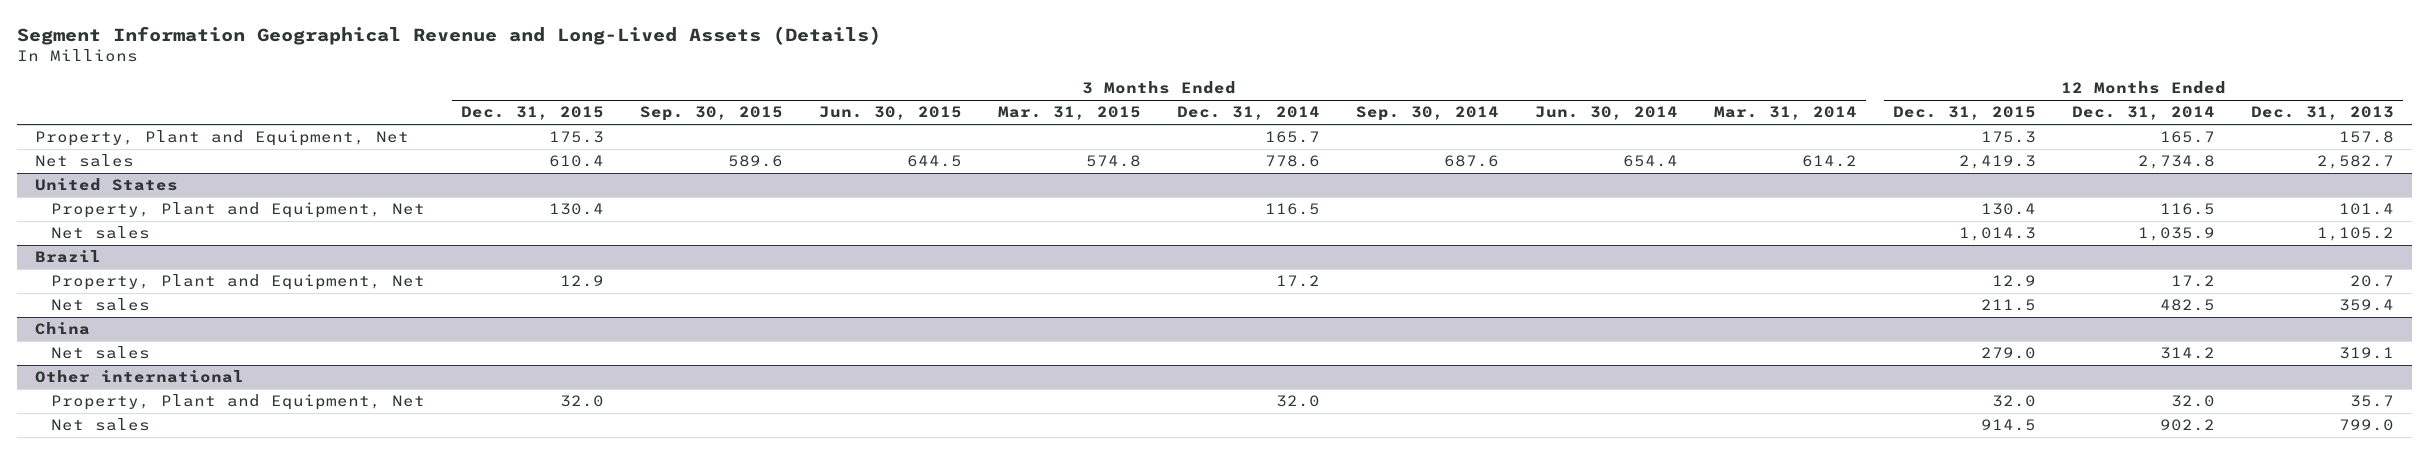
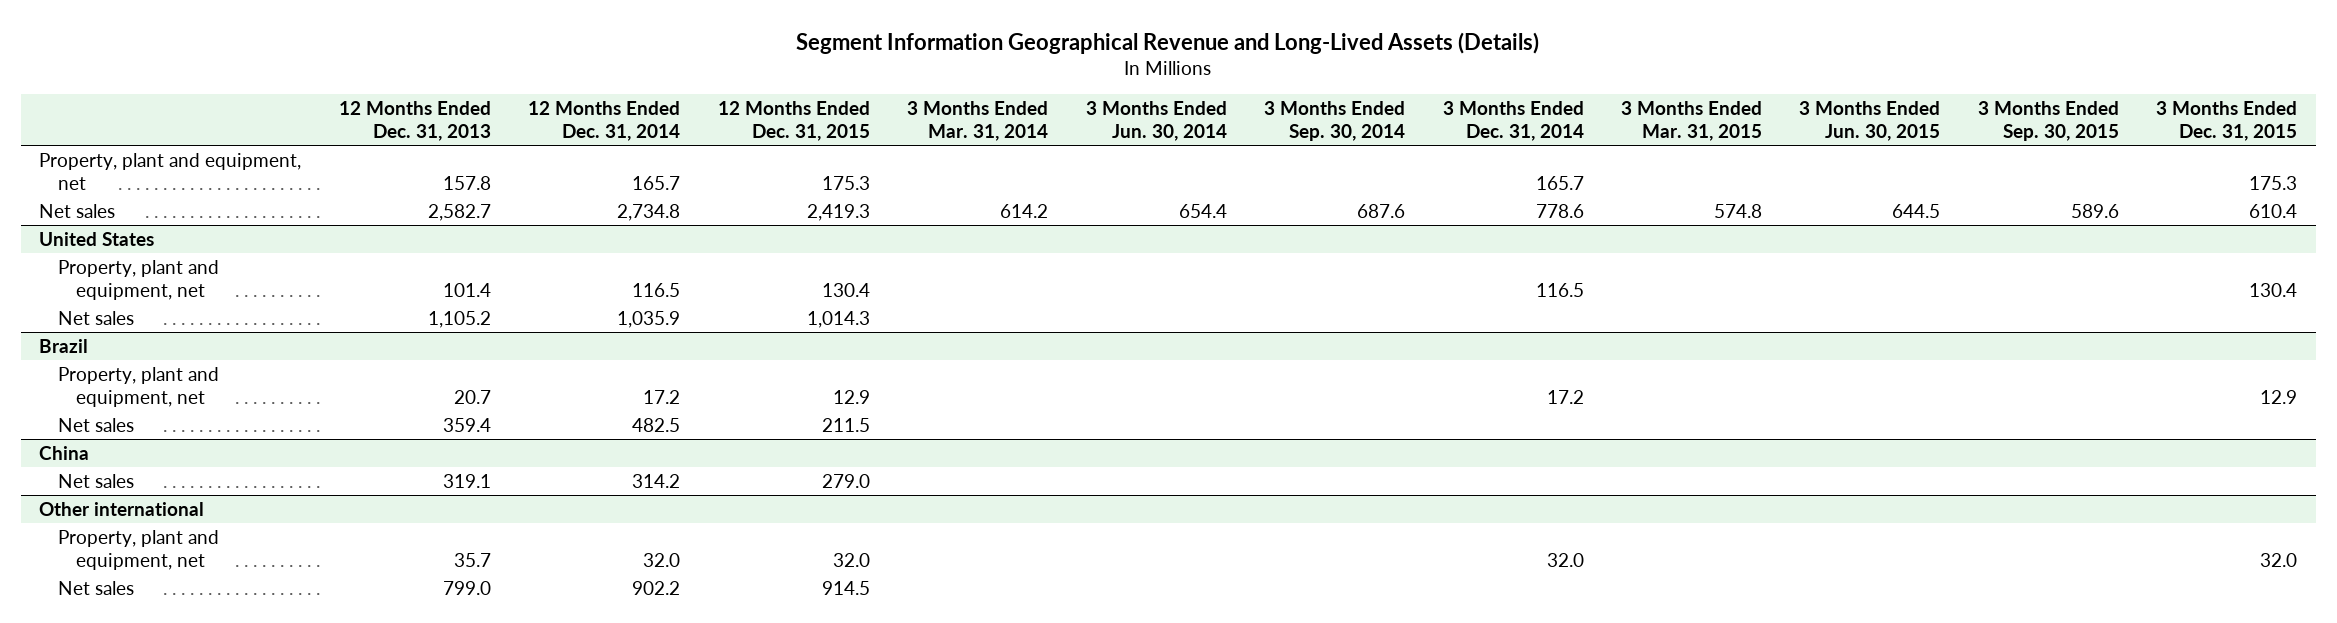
[35,130,410,147] Property, Plant and Equipment, Net -> [39,152,302,190] Property, plant and equipment, net
[51,202,426,219] Property, Plant and Equipment, Net -> [57,259,219,300] Property, plant and equipment, net
[51,274,426,291] Property, Plant and Equipment, Net -> [57,366,219,407] Property, plant and equipment, net
[51,394,426,411] Property, Plant and Equipment, Net -> [57,529,219,570] Property, plant and equipment, net

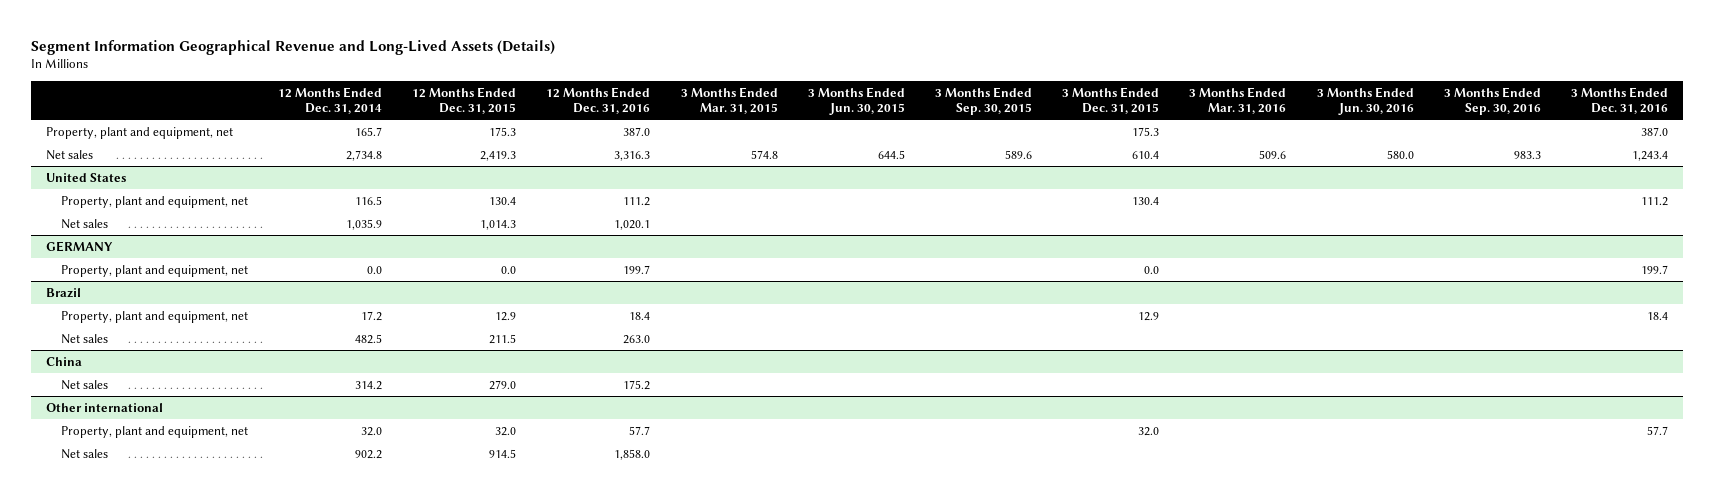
[338,100,491,141] 12 Months Ended Dec. 31, 2013 -> none
[907,100,1049,141] 3 Months Ended Mar. 31, 2014 -> none
[1085,100,1227,141] 3 Months Ended Jun. 30, 2014 -> none
[1264,100,1406,141] 3 Months Ended Sep. 30, 2014 -> none
[1442,100,1584,141] 3 Months Ended Dec. 31, 2014 -> none
none -> [546,87,651,115] 12 Months Ended Dec. 31, 2016
none -> [1189,87,1287,115] 3 Months Ended Mar. 31, 2016
none -> [1316,87,1414,116] 3 Months Ended Jun. 30, 2016
none -> [1443,87,1541,116] 3 Months Ended Sep. 30, 2016
none -> [1571,87,1669,115] 3 Months Ended Dec. 31, 2016
none -> [45,240,113,252] GERMANY
none -> [60,264,248,277] Property, plant and equipment, net

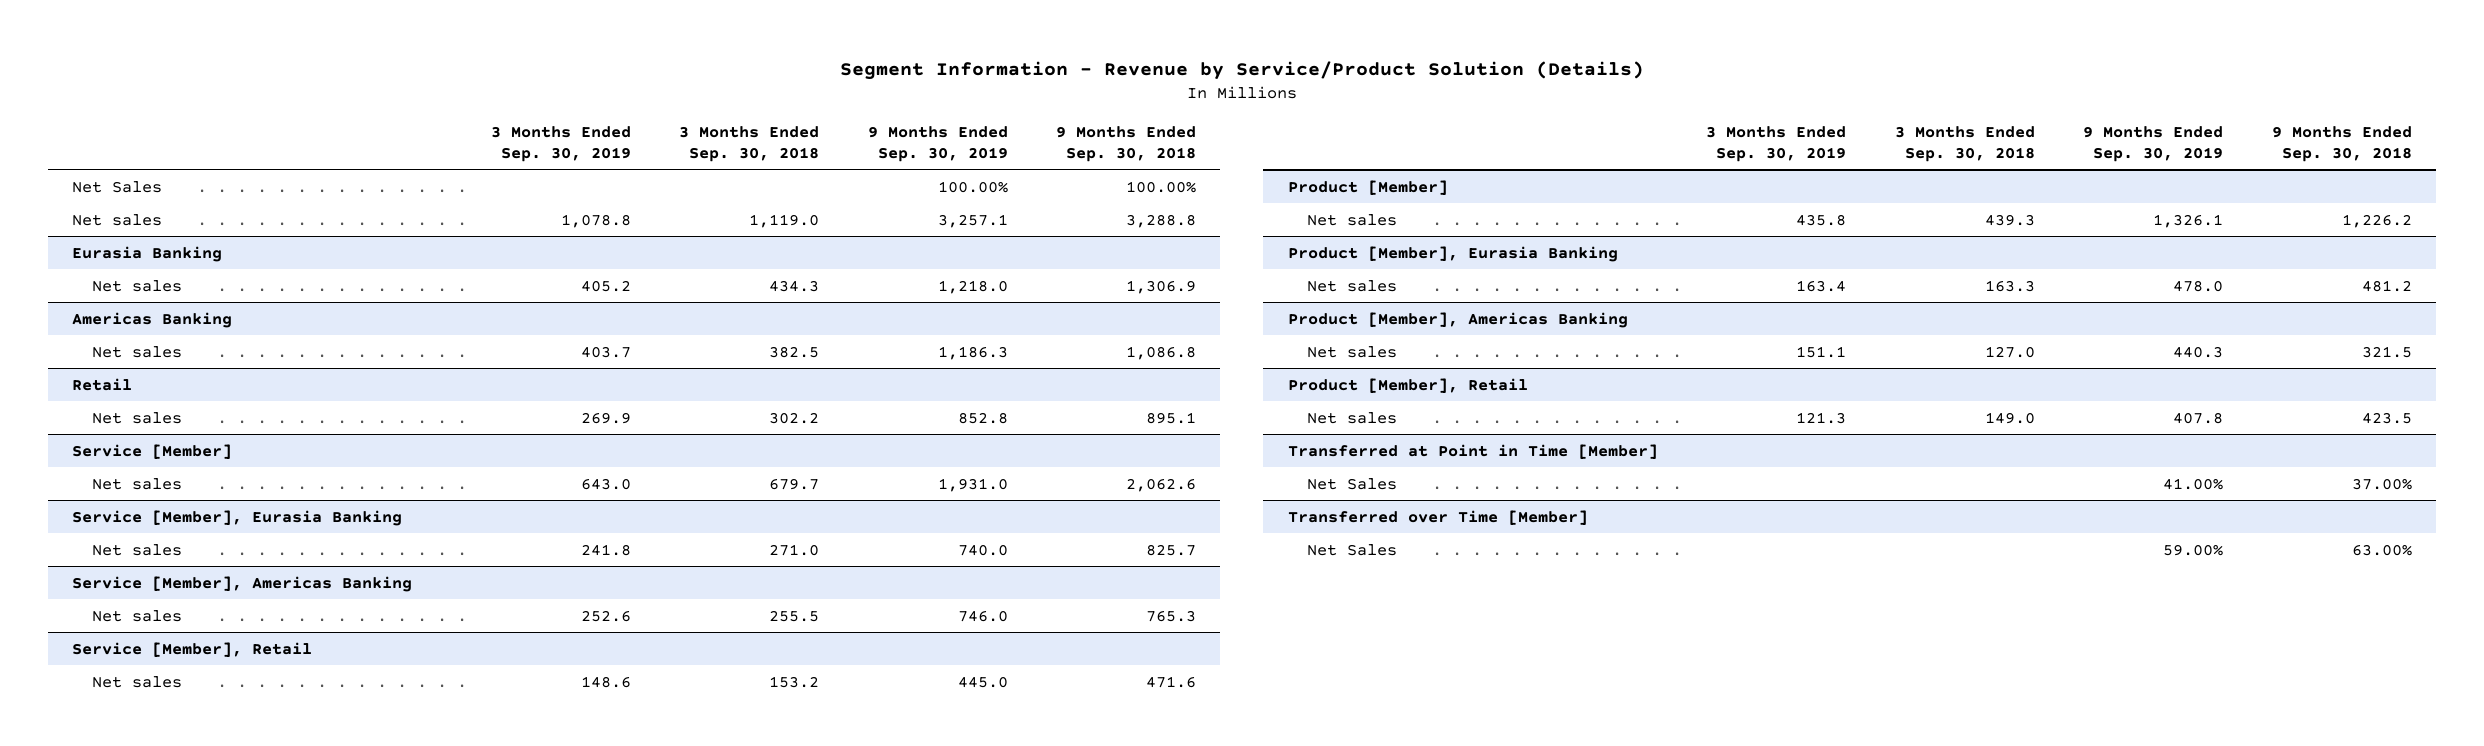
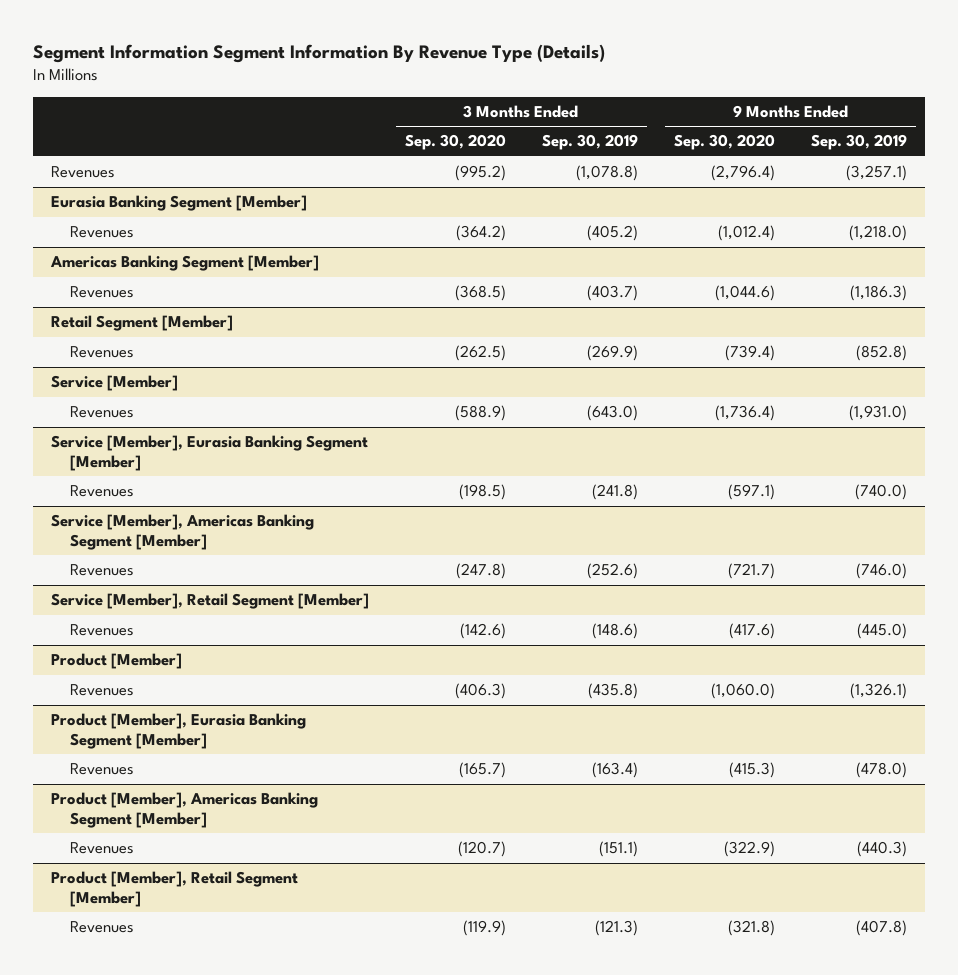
[839,60,1644,80] Segment Information - Revenue by Service/Product Solution (Details) -> [32,43,605,63] Segment Information Segment Information By Revenue Type (Details)
[679,126,820,162] 3 Months Ended Sep. 30, 2018 -> none
[1056,126,1197,162] 9 Months Ended Sep. 30, 2018 -> none
none -> [404,134,506,151] Sep. 30, 2020
none -> [674,134,776,151] Sep. 30, 2020
[72,180,163,193] Net Sales -> none
[72,213,163,226] Net sales -> none
[91,279,182,292] Net sales -> none
[91,345,182,358] Net sales -> none
[91,411,182,424] Net sales -> none
none -> [50,166,115,179] Revenues
[72,245,223,262] Eurasia Banking -> [50,195,307,212] Eurasia Banking Segment [Member]
none -> [69,226,134,239] Revenues
[72,311,233,328] Americas Banking -> [49,255,319,272] Americas Banking Segment [Member]
none -> [69,286,134,299] Revenues
[72,377,133,391] Retail -> [50,315,233,332] Retail Segment [Member]
none -> [69,346,134,359] Revenues
[91,477,182,490] Net sales -> none
[91,543,182,556] Net sales -> none
[91,609,182,622] Net sales -> none
[91,675,182,688] Net sales -> none
none -> [69,406,134,419] Revenues
[72,509,403,526] Service [Member], Eurasia Banking -> [50,435,368,471] Service [Member], Eurasia Banking Segment [Member]
none -> [69,485,134,498] Revenues
[72,575,413,592] Service [Member], Americas Banking -> [50,514,314,550] Service [Member], Americas Banking Segment [Member]
none -> [69,564,134,577] Revenues
[72,641,313,657] Service [Member], Retail -> [50,593,369,610] Service [Member], Retail Segment [Member]
none -> [69,624,134,637] Revenues
[1307,213,1398,226] Net sales -> none
[1307,279,1398,292] Net sales -> none
[1307,345,1398,358] Net sales -> none
[1307,411,1398,424] Net sales -> none
[1287,443,1658,459] Transferred at Point in Time [Member] -> none
[1307,477,1398,490] Net Sales -> none
[1287,509,1588,525] Transferred over Time [Member] -> none
[1307,543,1398,556] Net Sales -> none
none -> [69,684,134,697] Revenues
[1287,245,1618,262] Product [Member], Eurasia Banking -> [50,713,306,749] Product [Member], Eurasia Banking Segment [Member]
none -> [69,763,134,776] Revenues
[1287,311,1628,328] Product [Member], Americas Banking -> [50,792,318,828] Product [Member], Americas Banking Segment [Member]
none -> [69,842,134,855] Revenues
[1287,377,1528,393] Product [Member], Retail -> [50,871,298,907] Product [Member], Retail Segment [Member]
none -> [69,921,134,934] Revenues

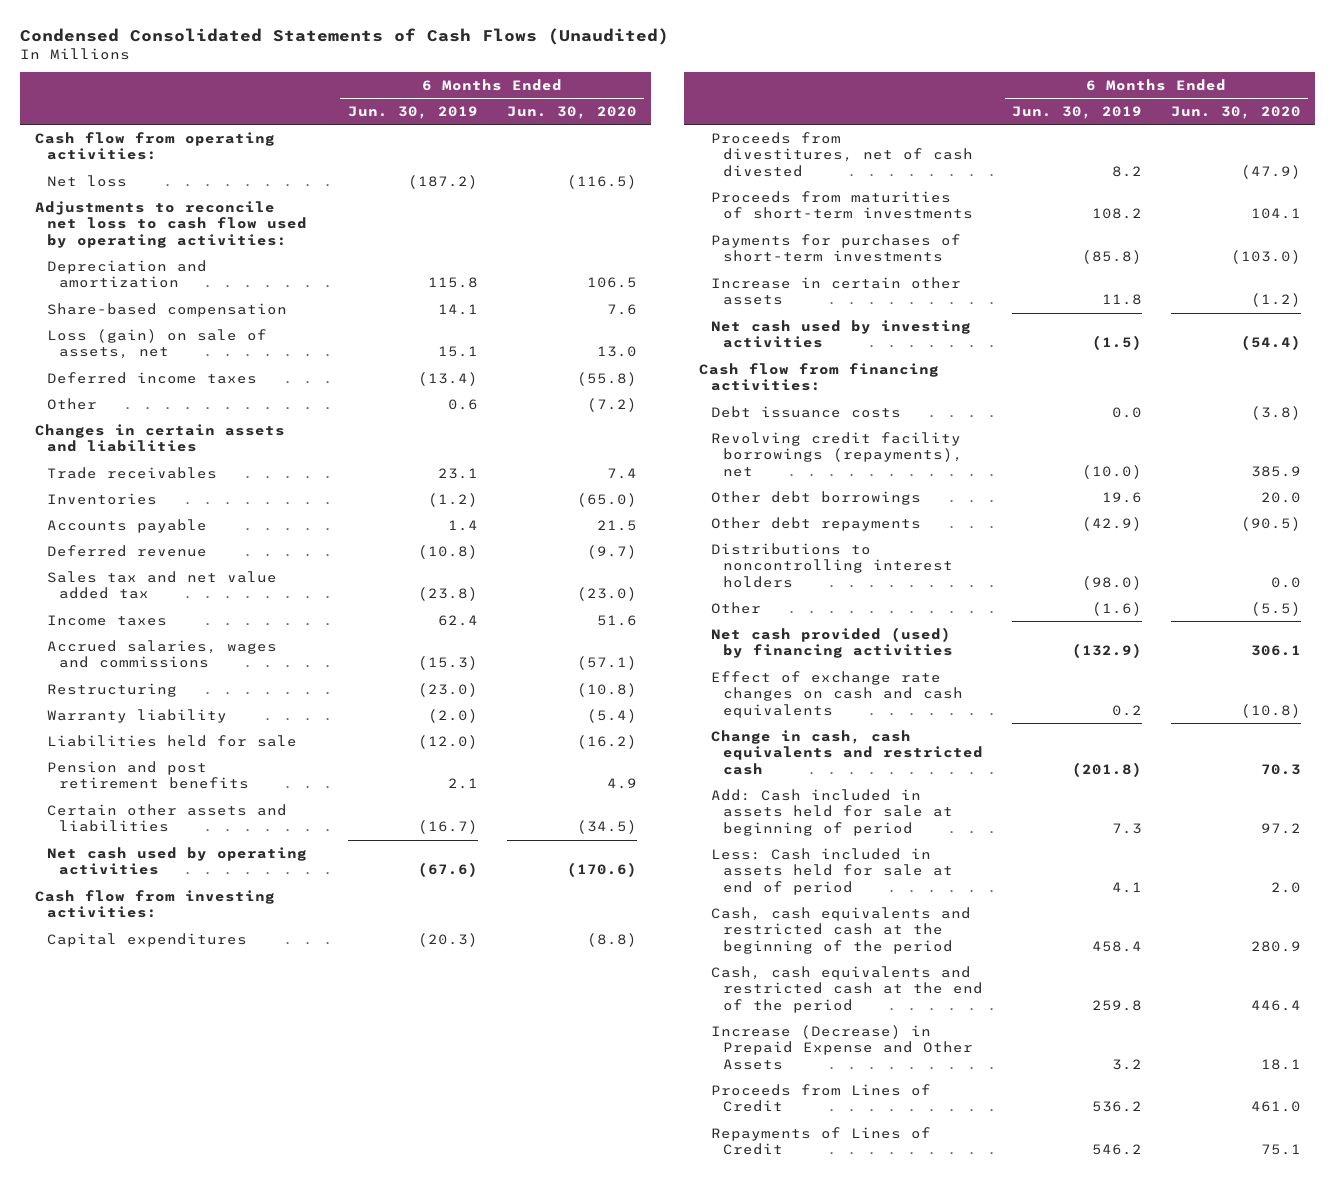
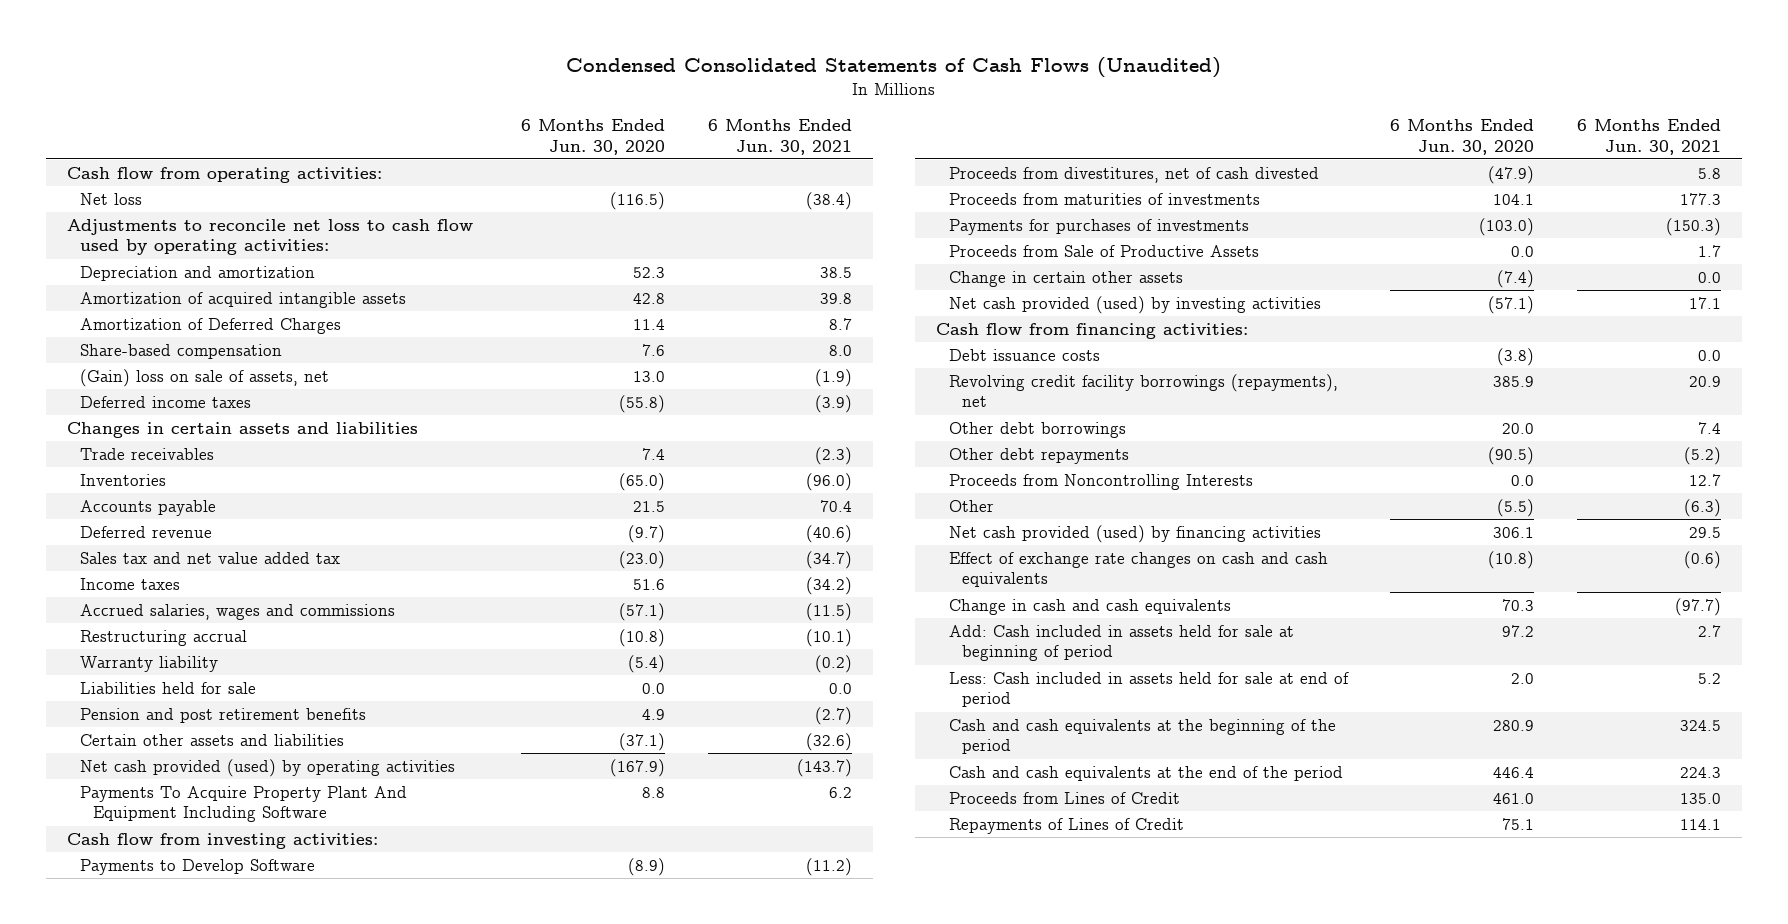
[347,105,478,119] Jun. 30, 2019 -> none
none -> [707,119,852,155] 6 Months Ended Jun. 30, 2021
[586,277,637,289] 106.5 -> [633,266,666,278] 52.3
none -> [79,291,406,308] Amortization of acquired intangible assets
none -> [79,317,341,334] Amortization of Deferred Charges
[46,328,267,360] Loss (gain) on sale of assets, net -> [79,368,329,387] (Gain) loss on sale of assets, net
[46,397,97,410] Other -> none
[46,682,177,697] Restructuring -> [79,629,247,646] Restructuring accrual
[576,734,637,749] (16.2) -> [642,682,666,694] 0.0
[576,820,637,835] (34.5) -> [619,732,666,751] (37.1)
[46,846,307,876] Net cash used by operating activities -> [79,758,455,777] Net cash provided (used) by operating activities
[566,862,637,878] (170.6) -> [610,758,666,777] (167.9)
none -> [79,785,407,823] Payments To Acquire Property Plant And Equipment Including Software
[46,932,247,947] Capital expenditures -> none
none -> [79,858,315,875] Payments to Develop Software
[710,190,973,220] Proceeds from maturities of short-term investments -> [949,192,1261,205] Proceeds from maturities of investments
[710,233,961,263] Payments for purchases of short-term investments -> [949,218,1250,235] Payments for purchases of investments
none -> [949,244,1260,257] Proceeds from Sale of Productive Assets
[710,276,961,306] Increase in certain other assets -> [949,270,1184,287] Change in certain other assets
[1250,293,1301,308] (1.2) -> [1497,269,1535,288] (7.4)
[710,319,971,349] Net cash used by investing activities -> [949,295,1322,314] Net cash provided (used) by investing activities
[1240,335,1301,351] (54.4) -> [1488,295,1535,314] (57.1)
[710,542,953,588] Distributions to noncontrolling interest holders -> none
none -> [949,473,1254,490] Proceeds from Noncontrolling Interests
[710,729,983,775] Change in cash, cash equivalents and restricted cash -> [949,598,1232,615] Change in cash and cash equivalents
[710,1024,973,1070] Increase (Decrease) in Prepaid Expense and Other Assets -> none
[710,906,971,954] Cash, cash equivalents and restricted cash at the beginning of the period -> [949,718,1337,755] Cash and cash equivalents at the beginning of the period
[710,965,983,1013] Cash, cash equivalents and restricted cash at the end of the period -> [949,765,1344,781] Cash and cash equivalents at the end of the period

